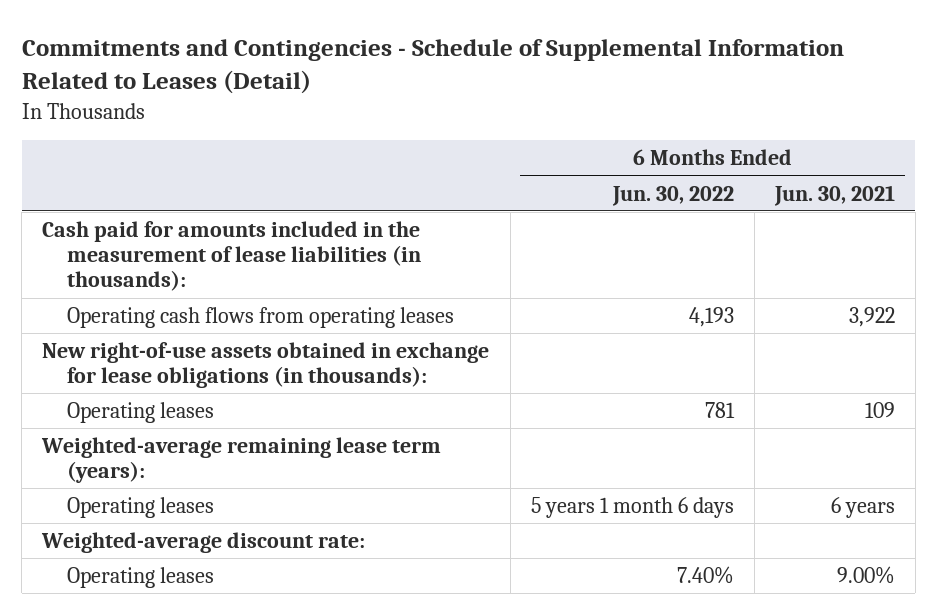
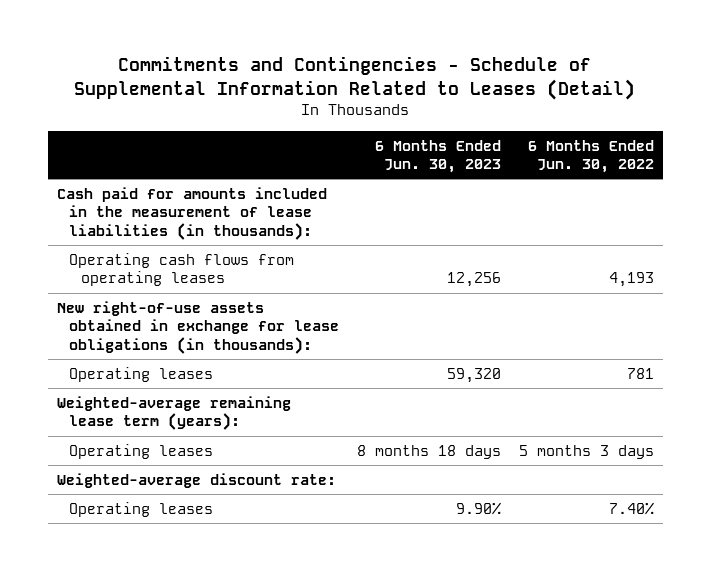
[773,184,895,206] Jun. 30, 2021 -> none
none -> [374,139,501,173] 6 Months Ended Jun. 30, 2023
[530,496,734,518] 5 years 1 month 6 days -> [518,445,654,460] 5 months 3 days

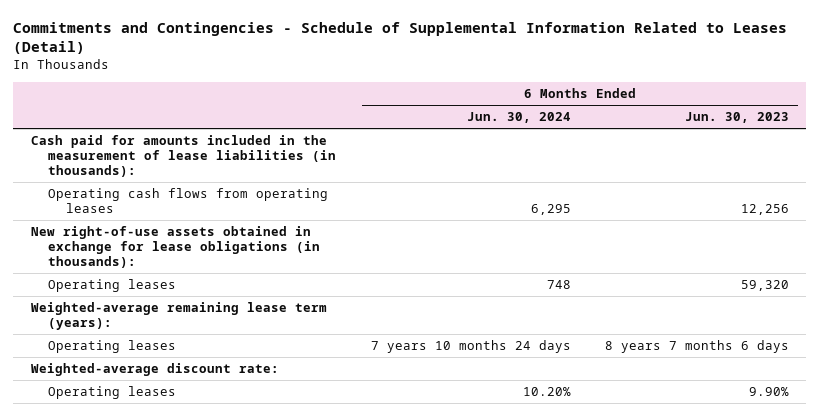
[527,139,654,173] 6 Months Ended Jun. 30, 2022 -> none
none -> [466,112,571,124] Jun. 30, 2024
[356,445,501,460] 8 months 18 days -> [605,340,790,354] 8 years 7 months 6 days

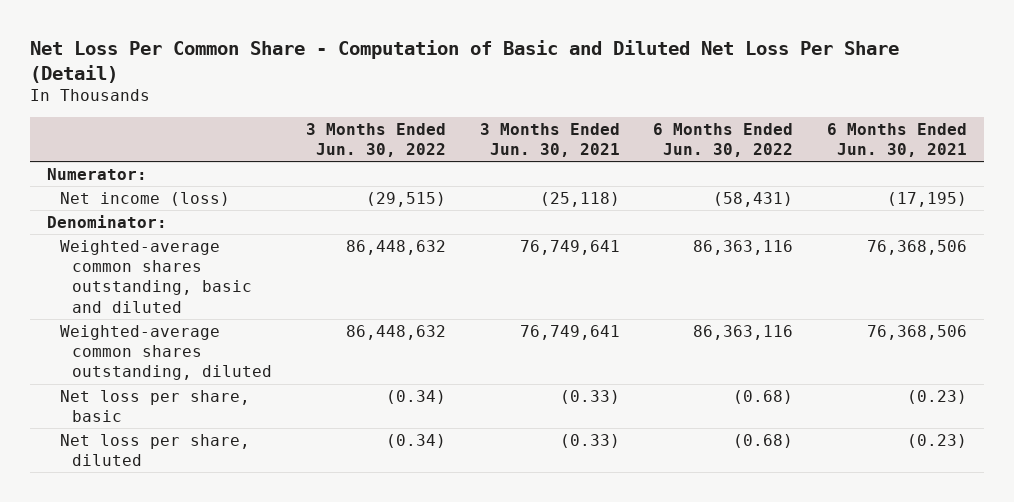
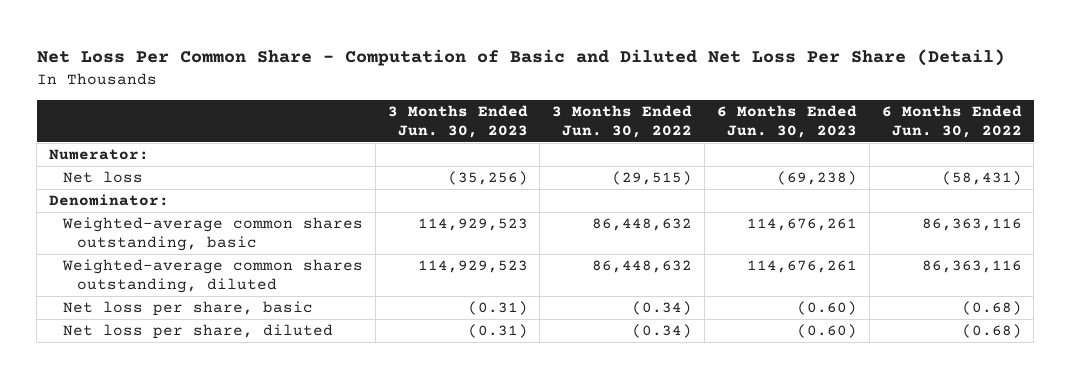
[479,122,620,158] 3 Months Ended Jun. 30, 2021 -> none
[827,122,968,158] 6 Months Ended Jun. 30, 2021 -> none
none -> [387,105,528,138] 3 Months Ended Jun. 30, 2023
none -> [716,105,857,138] 6 Months Ended Jun. 30, 2023
[59,191,230,206] Net income (loss) -> [62,171,143,184] Net loss
[59,239,252,313] Weighted-average common shares outstanding, basic and diluted -> [61,217,363,252] Weighted-average common shares outstanding, basic

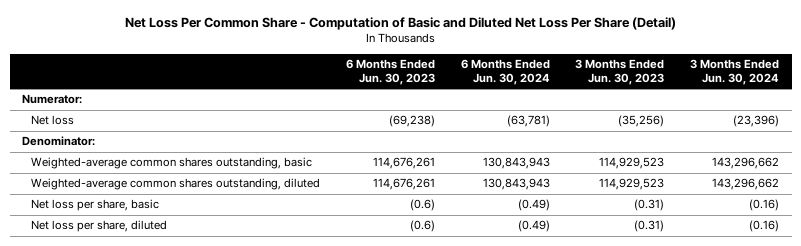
[552,105,693,138] 3 Months Ended Jun. 30, 2022 -> none
[881,105,1022,138] 6 Months Ended Jun. 30, 2022 -> none
none -> [460,58,550,85] 6 Months Ended Jun. 30, 2024
none -> [689,58,779,85] 3 Months Ended Jun. 30, 2024
[796,301,857,316] (0.60) -> [410,199,436,212] (0.6)
[796,324,857,339] (0.60) -> [410,220,436,233] (0.6)

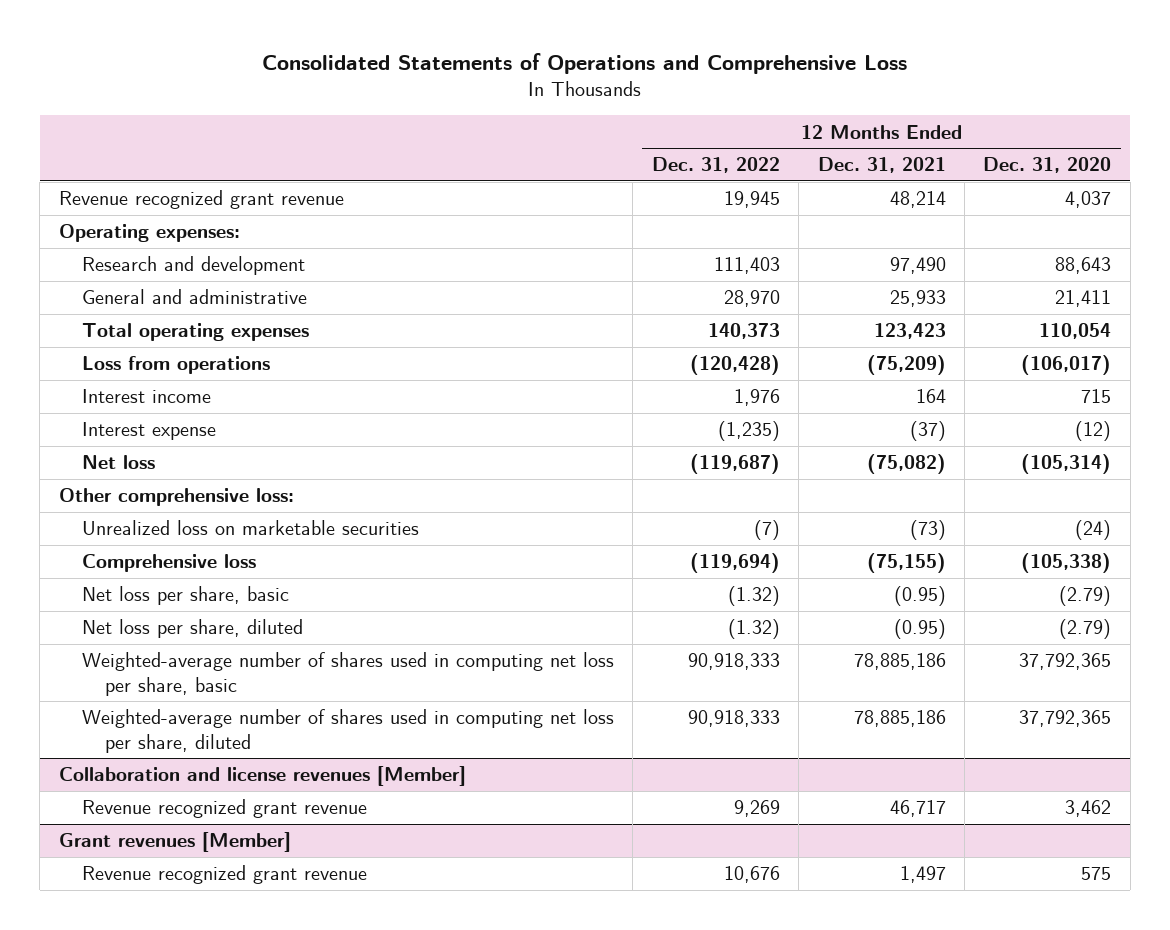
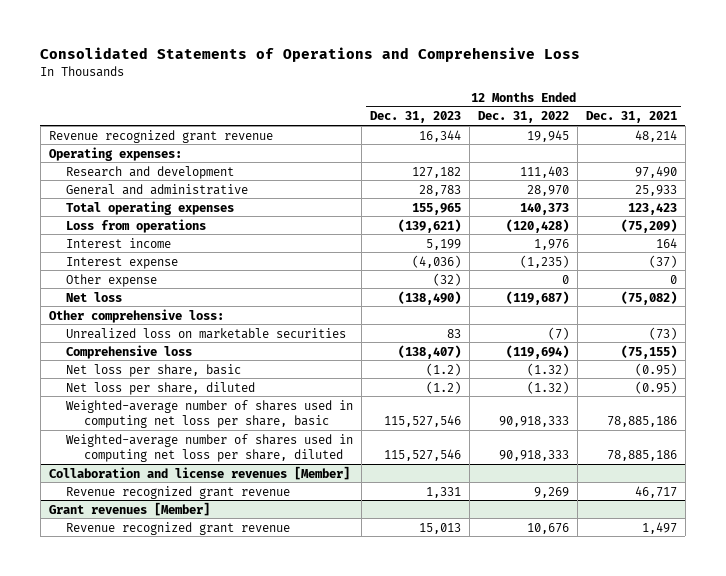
[983,157,1112,174] Dec. 31, 2020 -> none
none -> [370,111,462,124] Dec. 31, 2023
none -> [66,273,158,287] Other expense

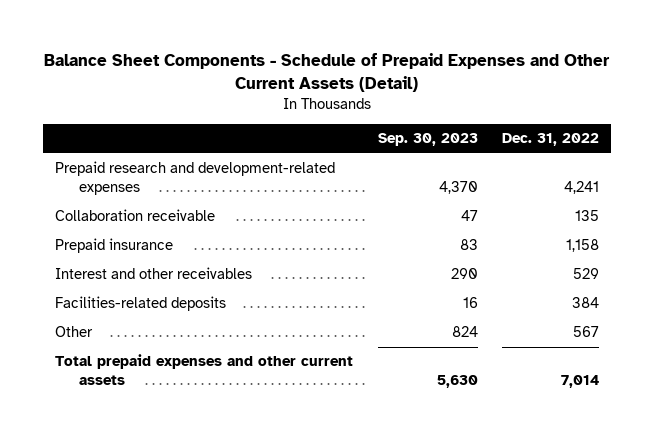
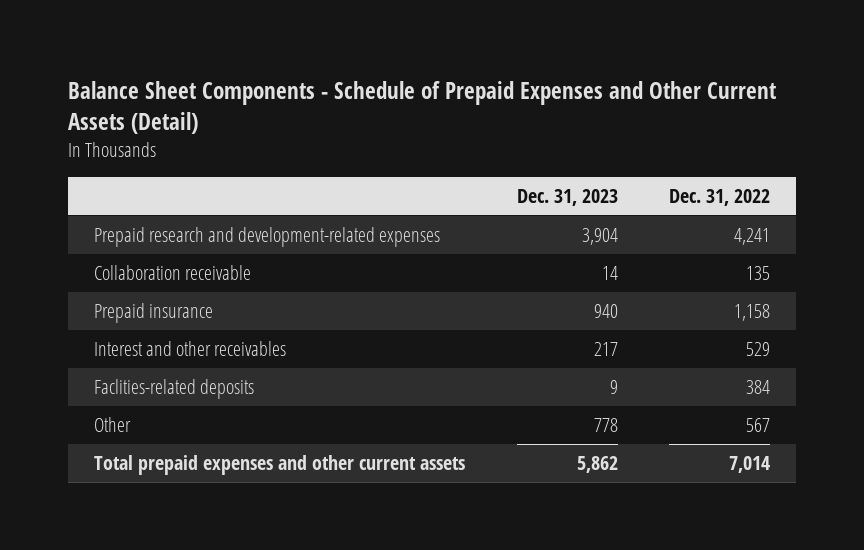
[377,133,478,147] Sep. 30, 2023 -> none
none -> [516,189,618,207] Dec. 31, 2023
[55,296,227,312] Facilities-related deposits -> [93,378,254,399] Faclities-related deposits

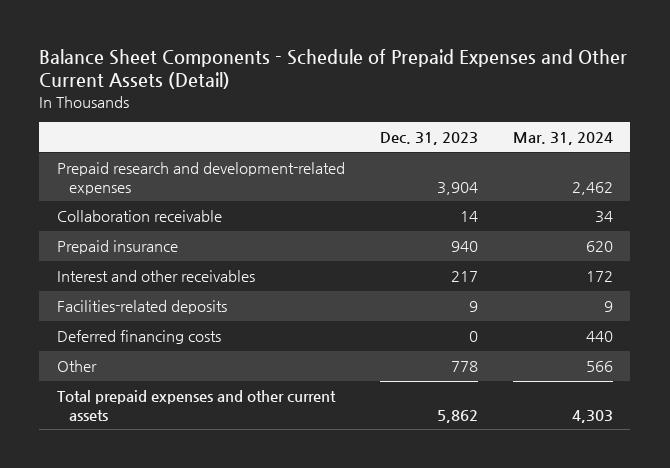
[669,189,771,207] Dec. 31, 2022 -> none
none -> [512,132,613,146] Mar. 31, 2024
[93,378,254,399] Faclities-related deposits -> [56,300,227,315] Facilities-related deposits
none -> [56,330,221,345] Deferred financing costs

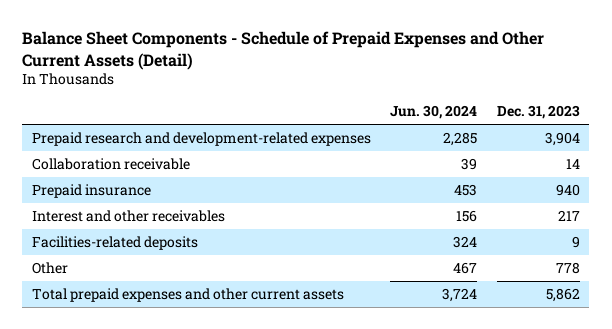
[512,132,613,146] Mar. 31, 2024 -> none
none -> [390,105,478,120] Jun. 30, 2024
[56,330,221,345] Deferred financing costs -> none

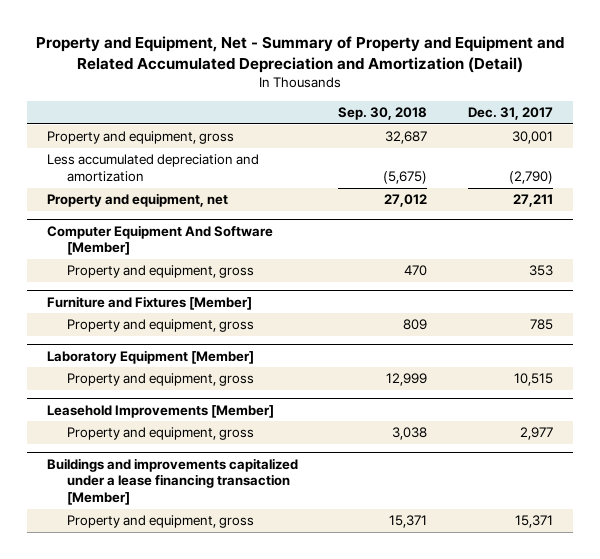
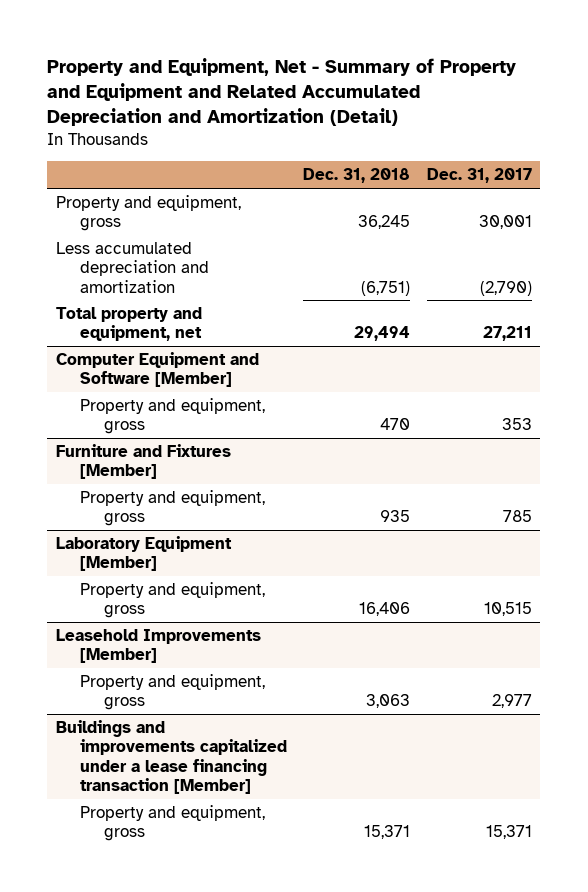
[338,107,428,121] Sep. 30, 2018 -> none
none -> [303,168,411,184] Dec. 31, 2018
[47,193,229,208] Property and equipment, net -> [55,306,202,342] Total property and equipment, net
[47,224,274,256] Computer Equipment And Software [Member] -> [55,351,259,388] Computer Equipment and Software [Member]

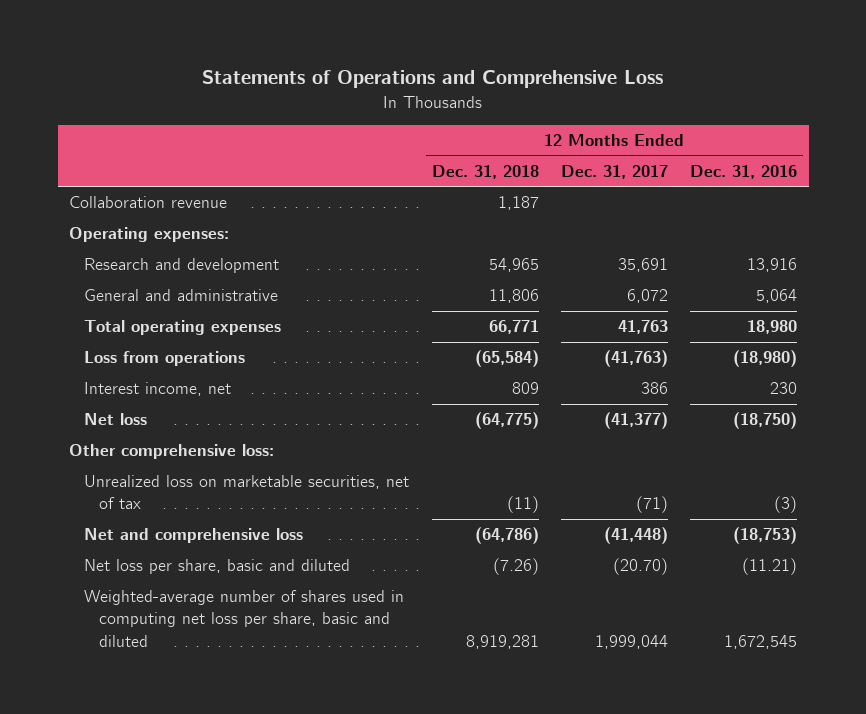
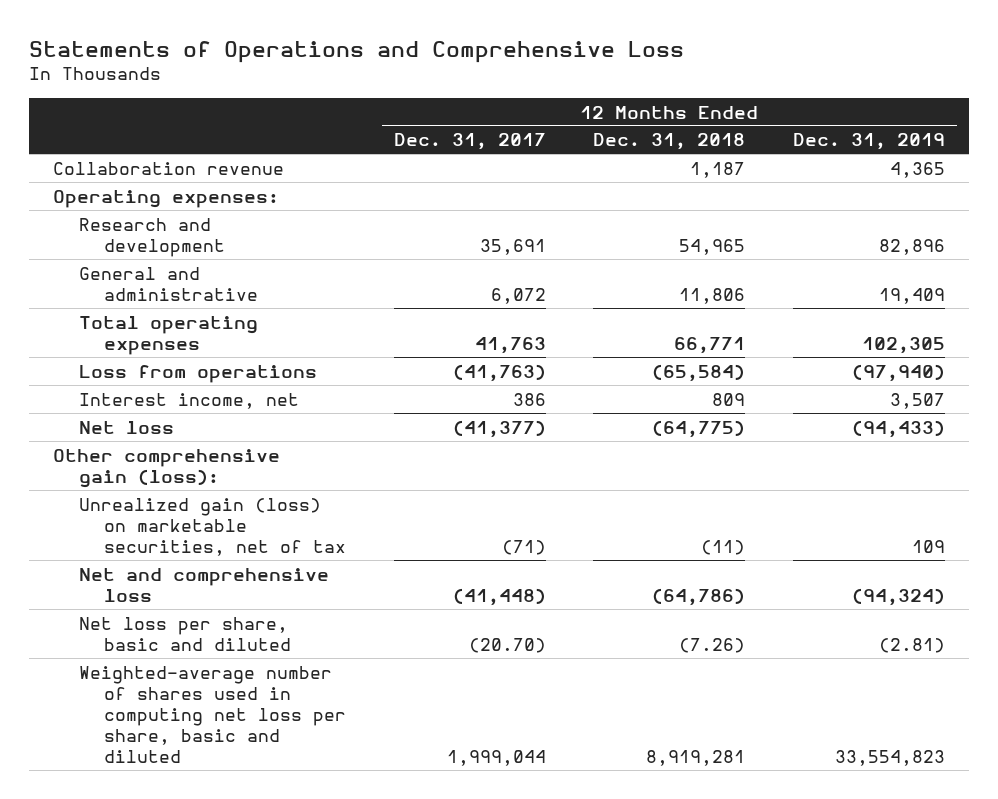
[690,164,798,179] Dec. 31, 2016 -> none
none -> [793,133,946,151] Dec. 31, 2019
[69,444,275,460] Other comprehensive loss: -> [52,448,280,488] Other comprehensive gain (loss):
[84,475,410,510] Unrealized loss on marketable securities, net of tax -> [78,497,347,556] Unrealized gain (loss) on marketable securities, net of tax

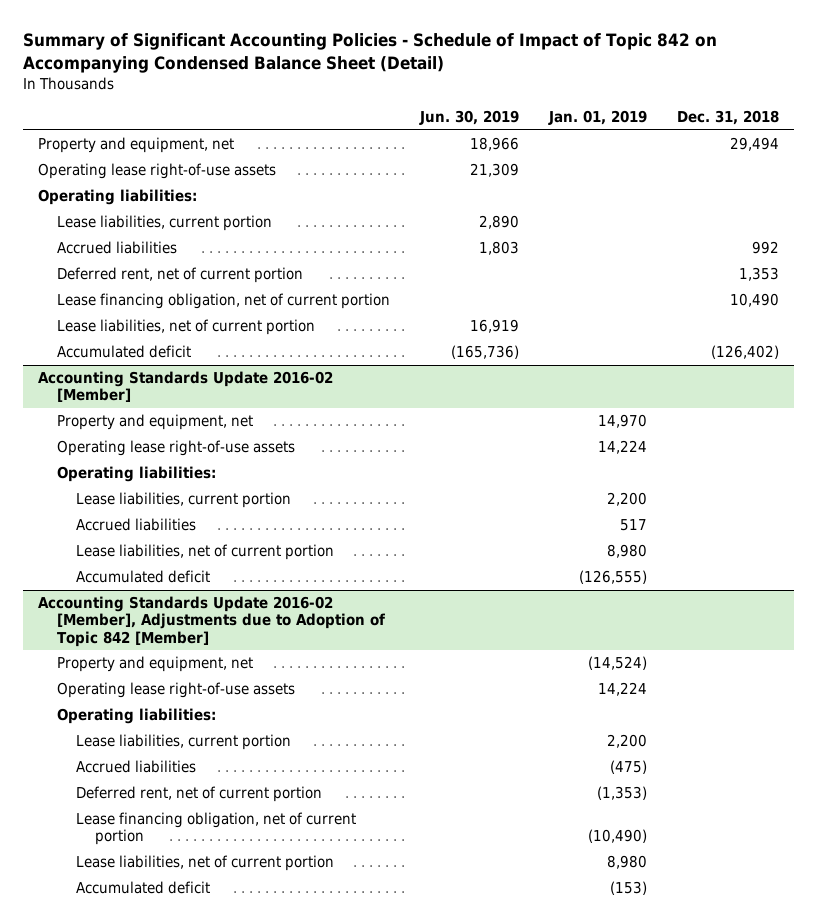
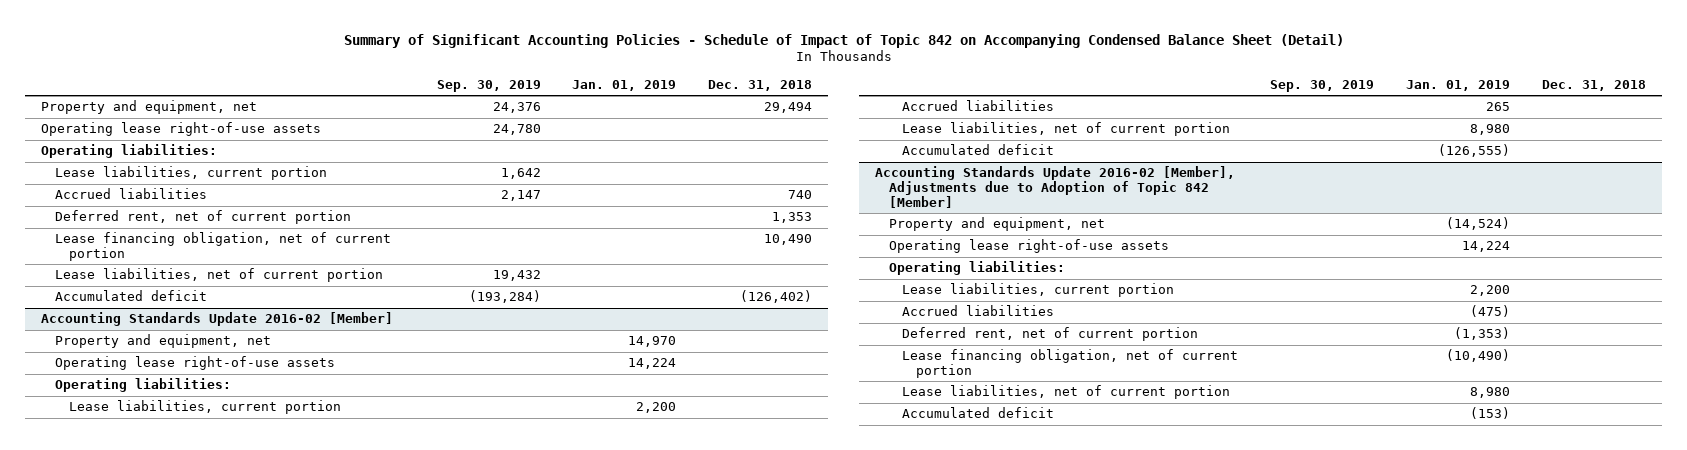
[419,110,520,126] Jun. 30, 2019 -> none
none -> [436,79,541,92] Sep. 30, 2019
[752,241,780,255] 992 -> [788,190,813,200] 740
[620,519,648,532] 517 -> [1485,102,1510,112] 265

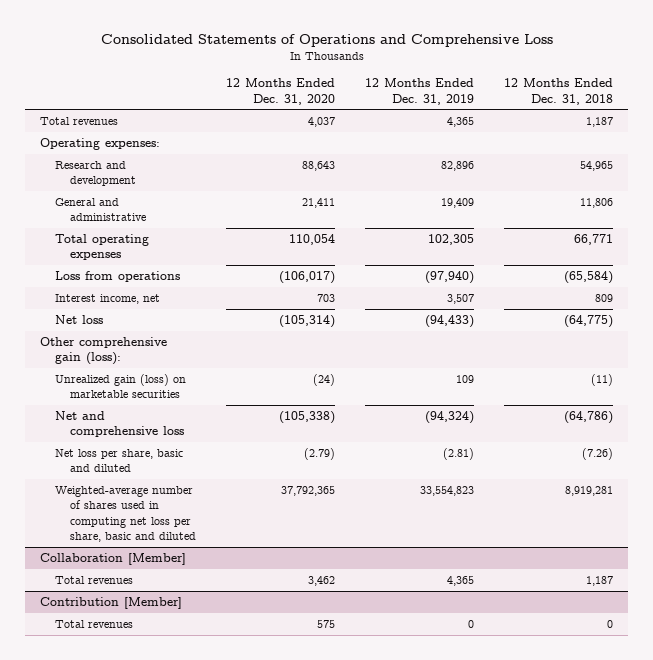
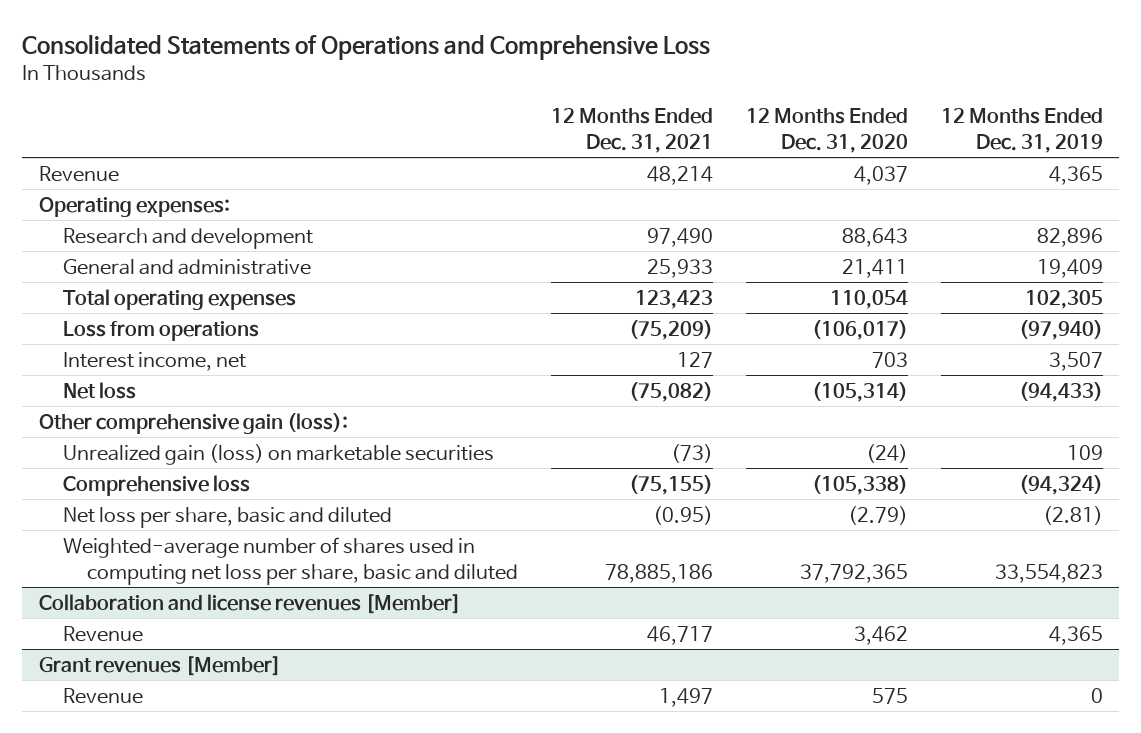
[503,78,613,105] 12 Months Ended Dec. 31, 2018 -> none
none -> [550,108,713,153] 12 Months Ended Dec. 31, 2021
[40,116,119,125] Total revenues -> [38,165,119,182] Revenue
[55,410,185,438] Net and comprehensive loss -> [62,474,250,496] Comprehensive loss
[40,596,183,609] Contribution [Member] -> none
[40,552,187,565] Collaboration [Member] -> [38,593,461,614] Collaboration and license revenues [Member]
[55,575,134,584] Total revenues -> [62,625,143,642] Revenue
none -> [38,655,281,676] Grant revenues [Member]
[55,619,134,628] Total revenues -> [62,687,143,704] Revenue

